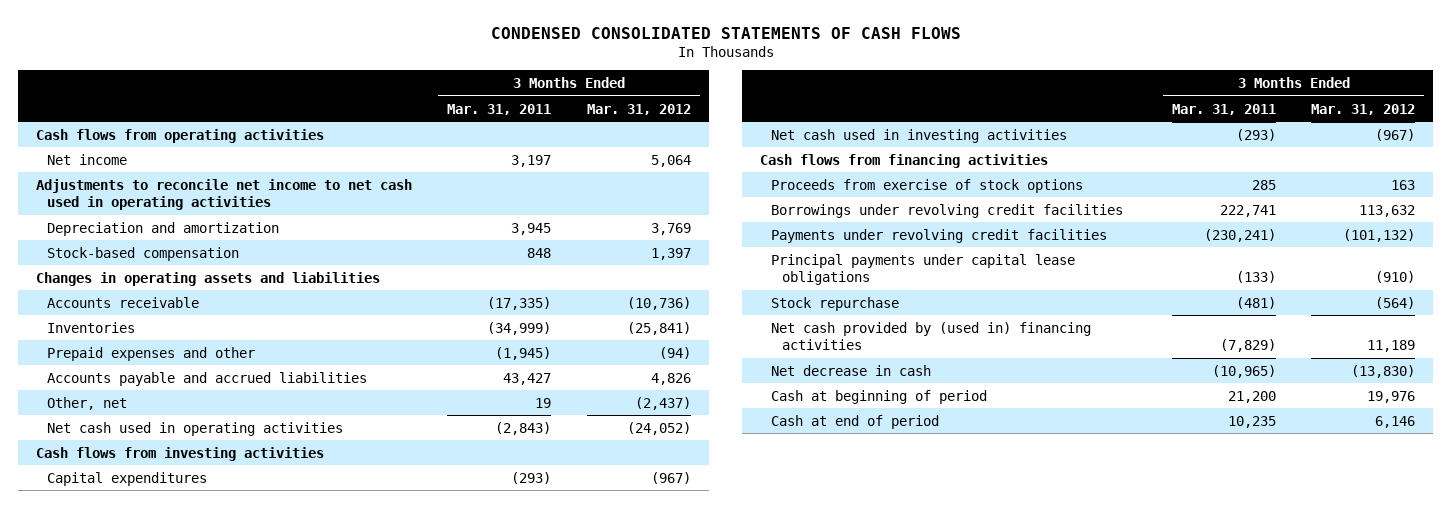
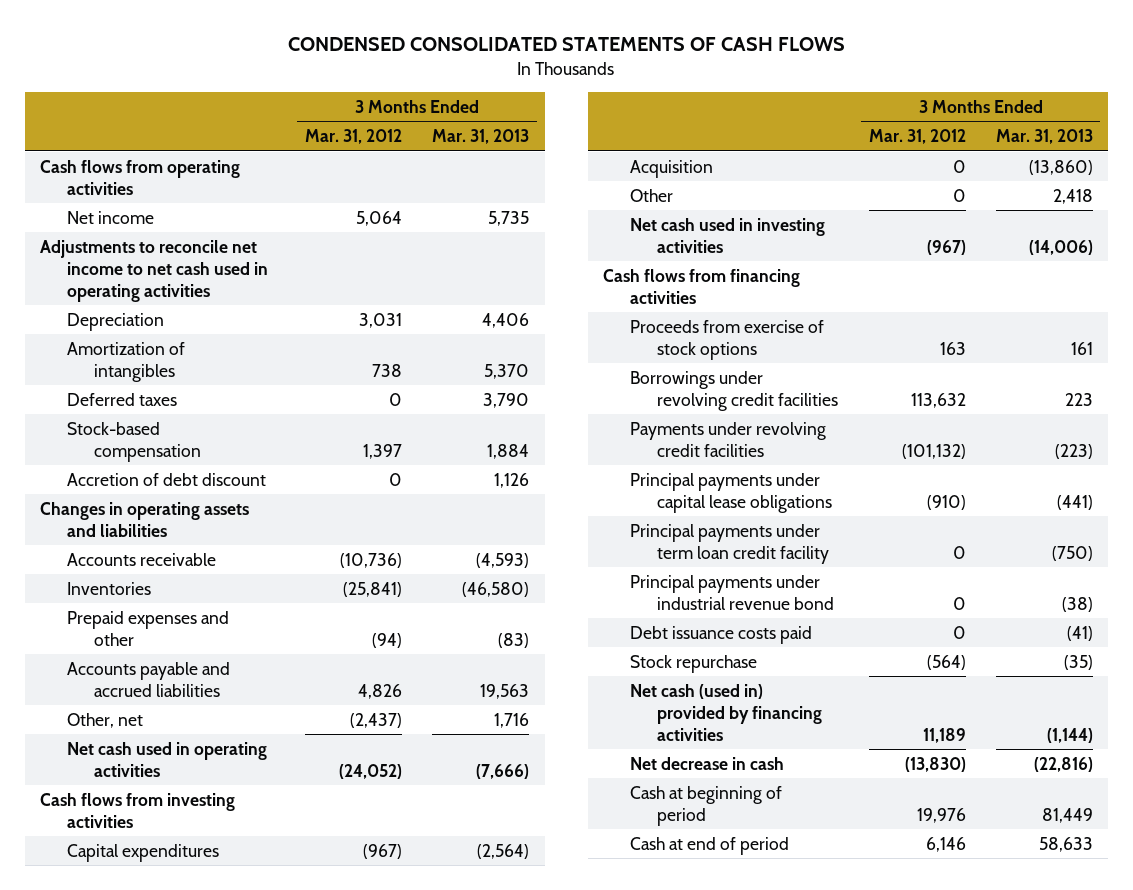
[447,103,552,115] Mar. 31, 2011 -> none
none -> [432,129,530,145] Mar. 31, 2013
[46,221,279,236] Depreciation and amortization -> none
none -> [66,312,164,331] Depreciation
none -> [66,341,185,382] Amortization of intangibles
none -> [66,392,177,406] Deferred taxes
none -> [66,472,266,486] Accretion of debt discount
none -> [630,159,714,178] Acquisition
none -> [630,188,674,202] Other
none -> [630,523,830,564] Principal payments under term loan credit facility
none -> [630,574,835,610] Principal payments under industrial revenue bond
none -> [630,625,813,644] Debt issuance costs paid
[771,321,1092,350] Net cash provided by (used in) financing activities -> [630,683,823,741] Net cash (used in) provided by financing activities

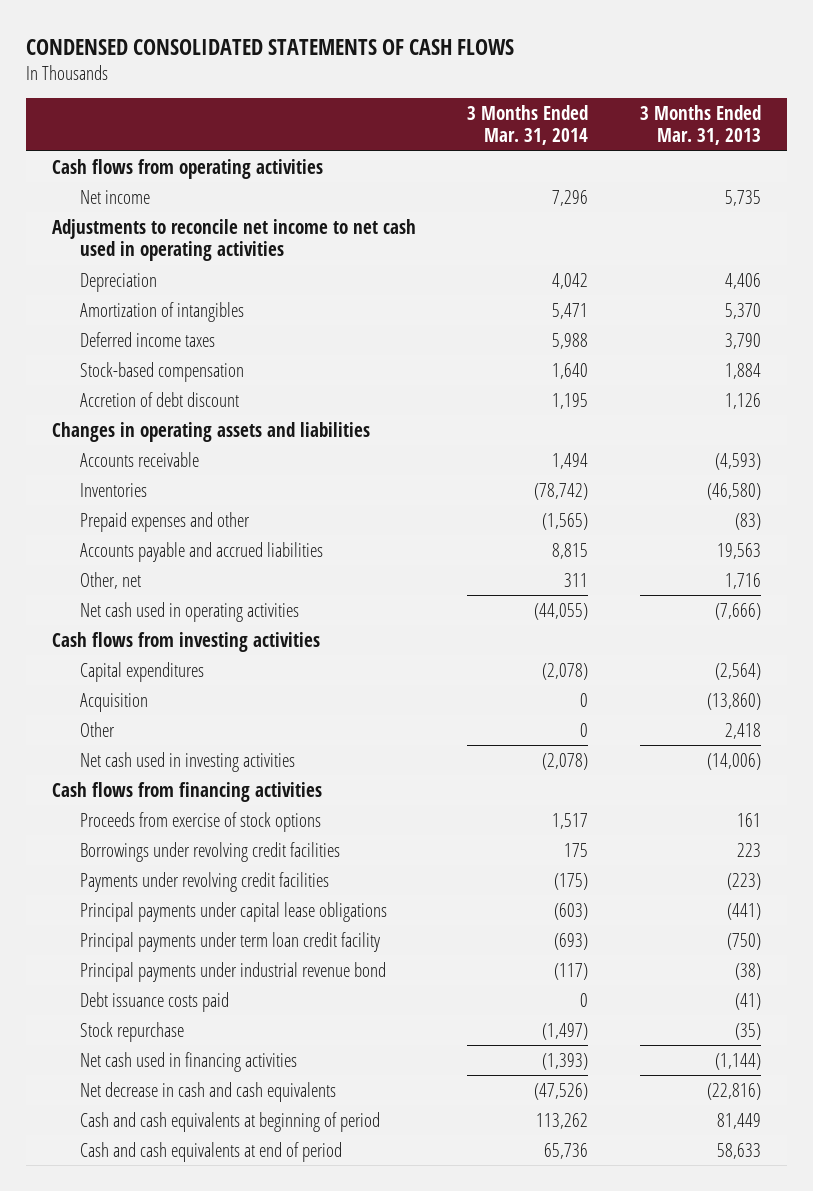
[305,129,403,145] Mar. 31, 2012 -> none
none -> [467,104,589,146] 3 Months Ended Mar. 31, 2014
[66,392,177,406] Deferred taxes -> [80,331,216,347] Deferred income taxes
[630,683,823,741] Net cash (used in) provided by financing activities -> [80,1051,298,1072] Net cash used in financing activities
[630,756,785,770] Net decrease in cash -> [80,1081,337,1102] Net decrease in cash and cash equivalents
[630,785,783,826] Cash at beginning of period -> [80,1111,381,1132] Cash and cash equivalents at beginning of period
[630,836,790,855] Cash at end of period -> [80,1141,343,1162] Cash and cash equivalents at end of period

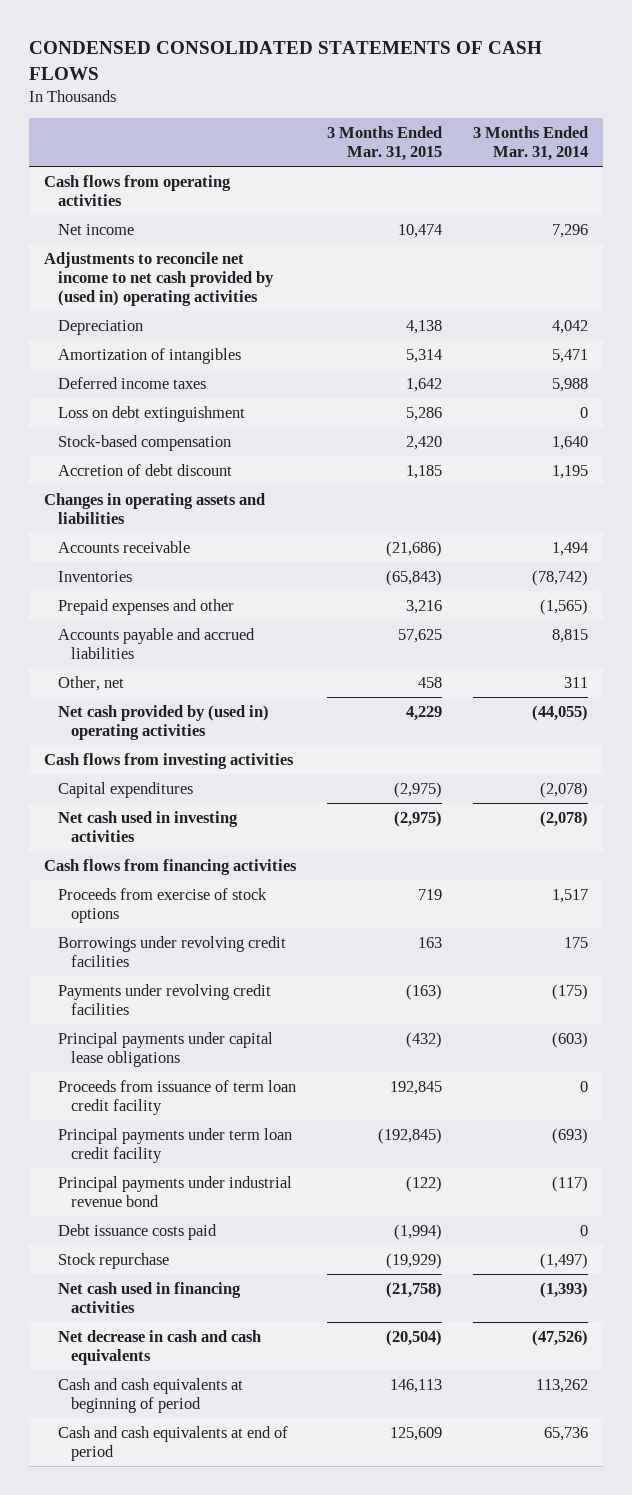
[639,104,761,146] 3 Months Ended Mar. 31, 2013 -> none
none -> [326,125,442,162] 3 Months Ended Mar. 31, 2015
[51,218,416,261] Adjustments to reconcile net income to net cash used in operating activities -> [44,251,274,307] Adjustments to reconcile net income to net cash provided by (used in) operating activities
none -> [57,405,245,422] Loss on debt extinguishment
[80,601,300,622] Net cash used in operating activities -> [57,704,269,740] Net cash provided by (used in) operating activities
[80,692,149,712] Acquisition -> none
[80,721,116,737] Other -> none
none -> [57,1079,296,1115] Proceeds from issuance of term loan credit facility

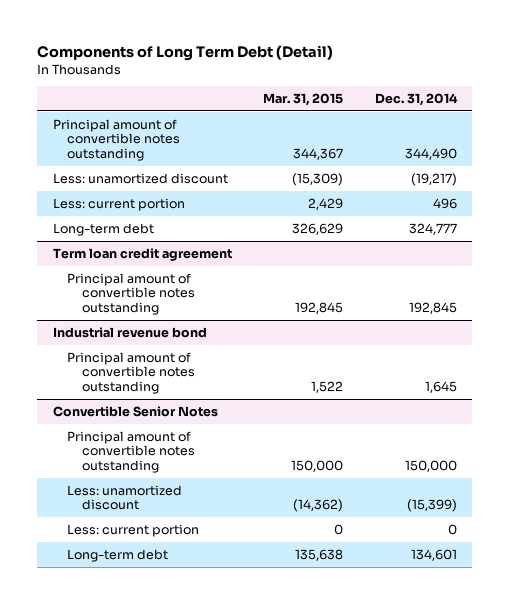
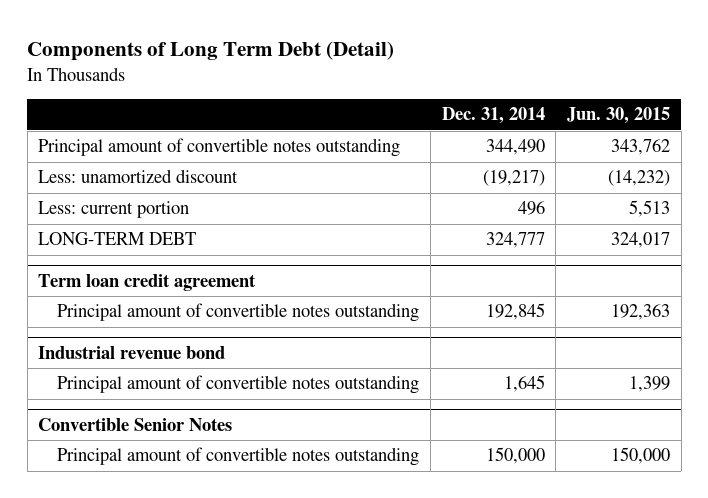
[263,93,344,107] Mar. 31, 2015 -> none
none -> [566,107,670,125] Jun. 30, 2015
[53,222,155,236] Long-term debt -> [38,232,197,246] LONG-TERM DEBT
[67,484,183,511] Less: unamortized discount -> none
[67,523,200,537] Less: current portion -> none
[67,548,169,562] Long-term debt -> none

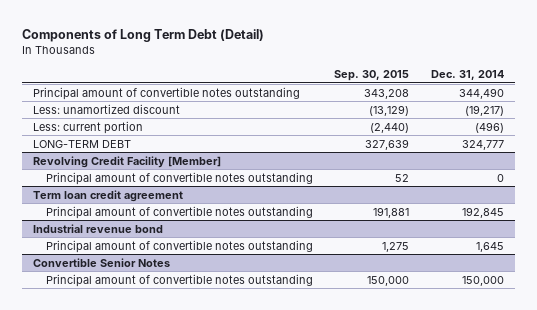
[566,107,670,125] Jun. 30, 2015 -> none
none -> [334,69,410,81] Sep. 30, 2015
[517,201,545,216] 496 -> [475,121,505,133] (496)
none -> [32,155,221,168] Revolving Credit Facility [Member]
none -> [45,171,313,185] Principal amount of convertible notes outstanding

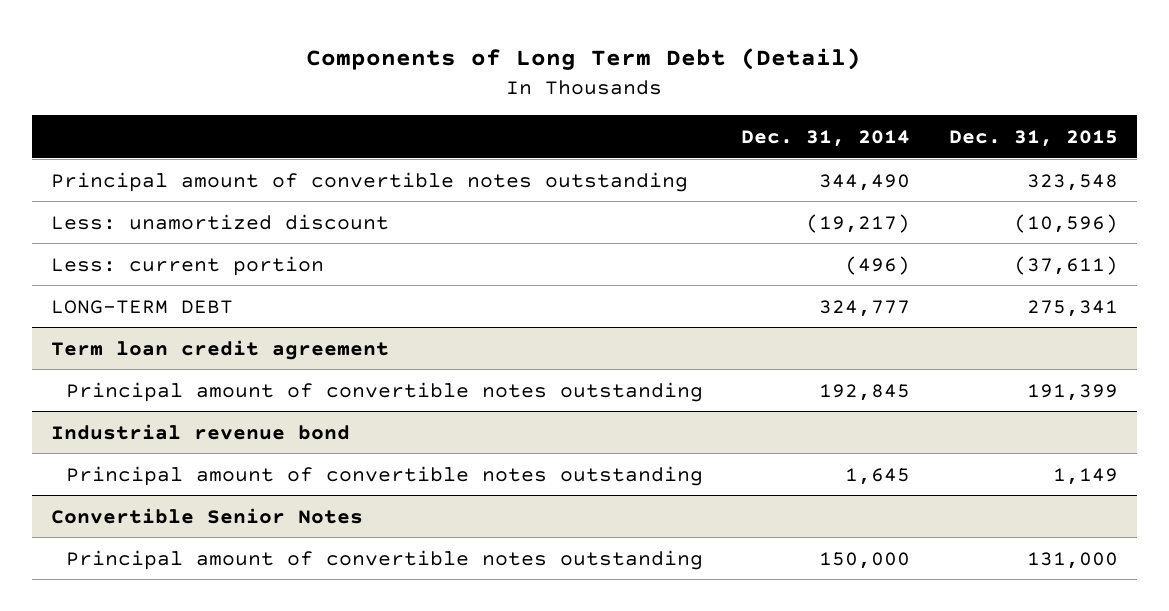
[334,69,410,81] Sep. 30, 2015 -> none
none -> [948,130,1118,148] Dec. 31, 2015
[32,155,221,168] Revolving Credit Facility [Member] -> none
[45,171,313,185] Principal amount of convertible notes outstanding -> none

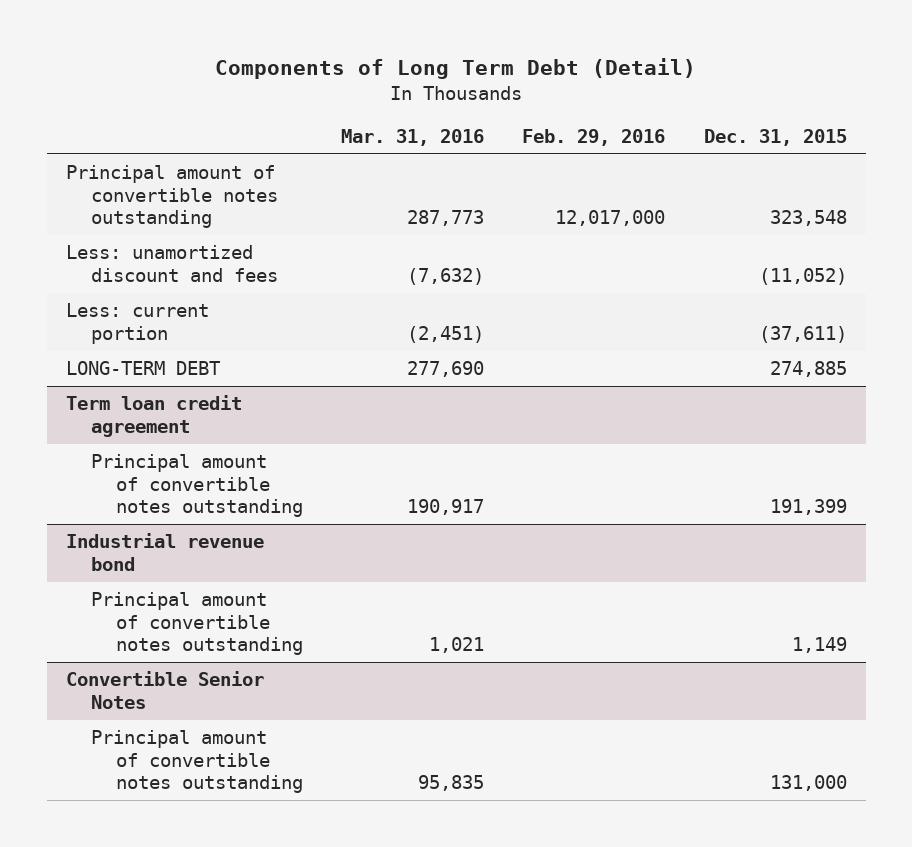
[741,130,911,148] Dec. 31, 2014 -> none
none -> [341,128,485,146] Mar. 31, 2016
none -> [522,128,666,146] Feb. 29, 2016
[50,213,389,230] Less: unamortized discount -> [65,245,278,282] Less: unamortized discount and fees
[1013,213,1118,233] (10,596) -> [758,267,847,285] (11,052)
[1026,299,1118,317] 275,341 -> [769,361,847,378] 274,885

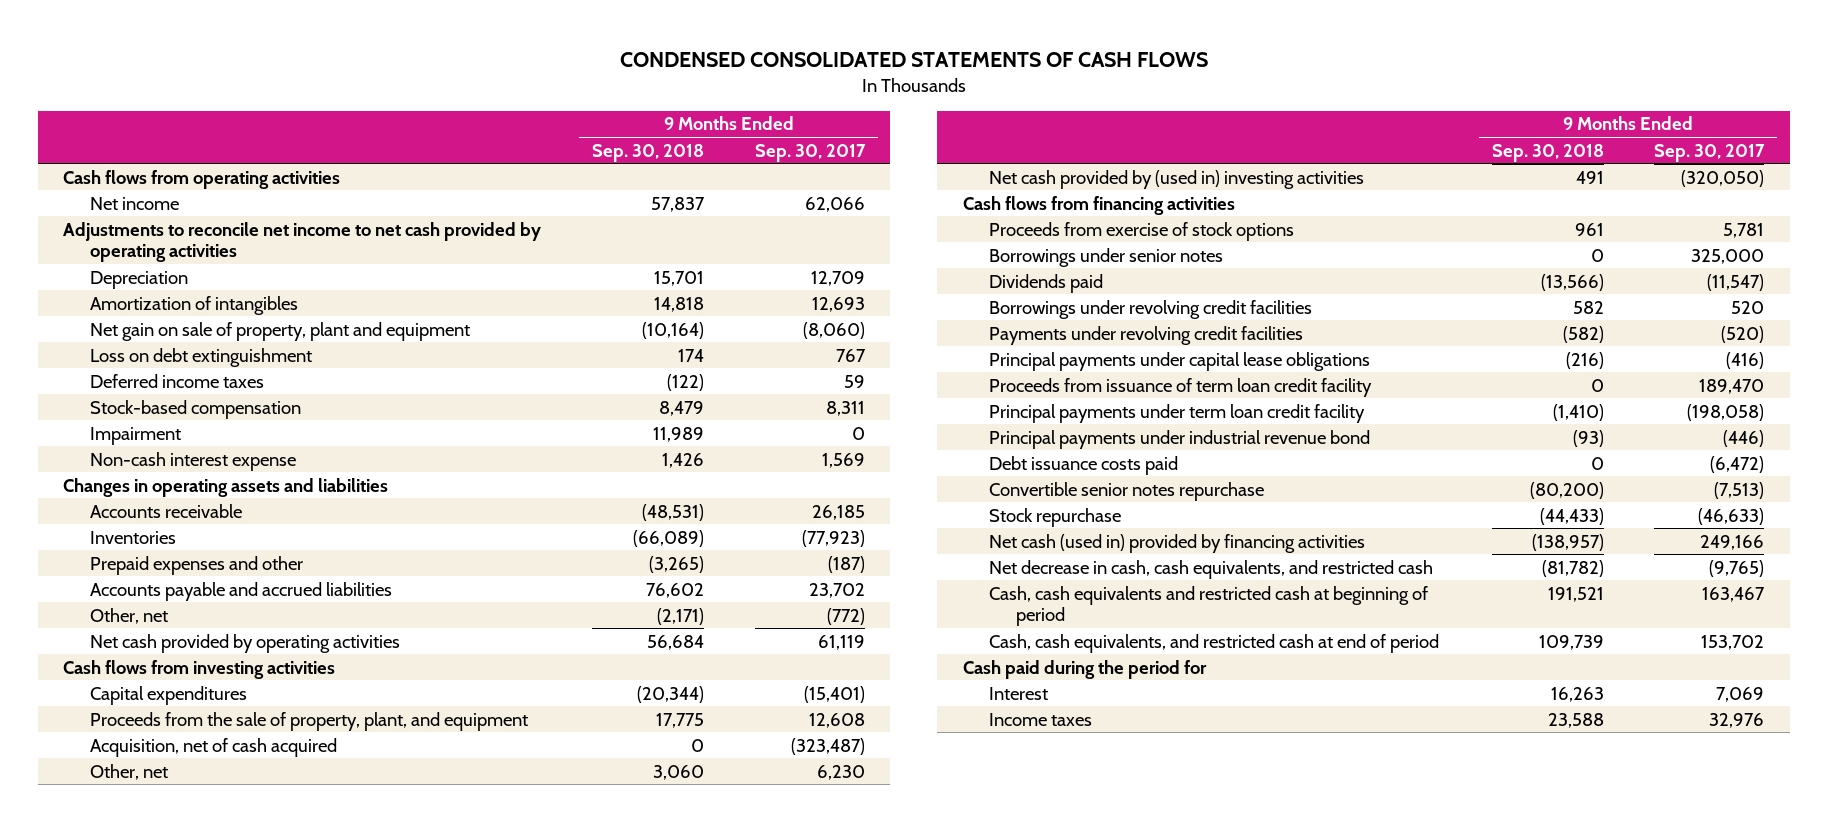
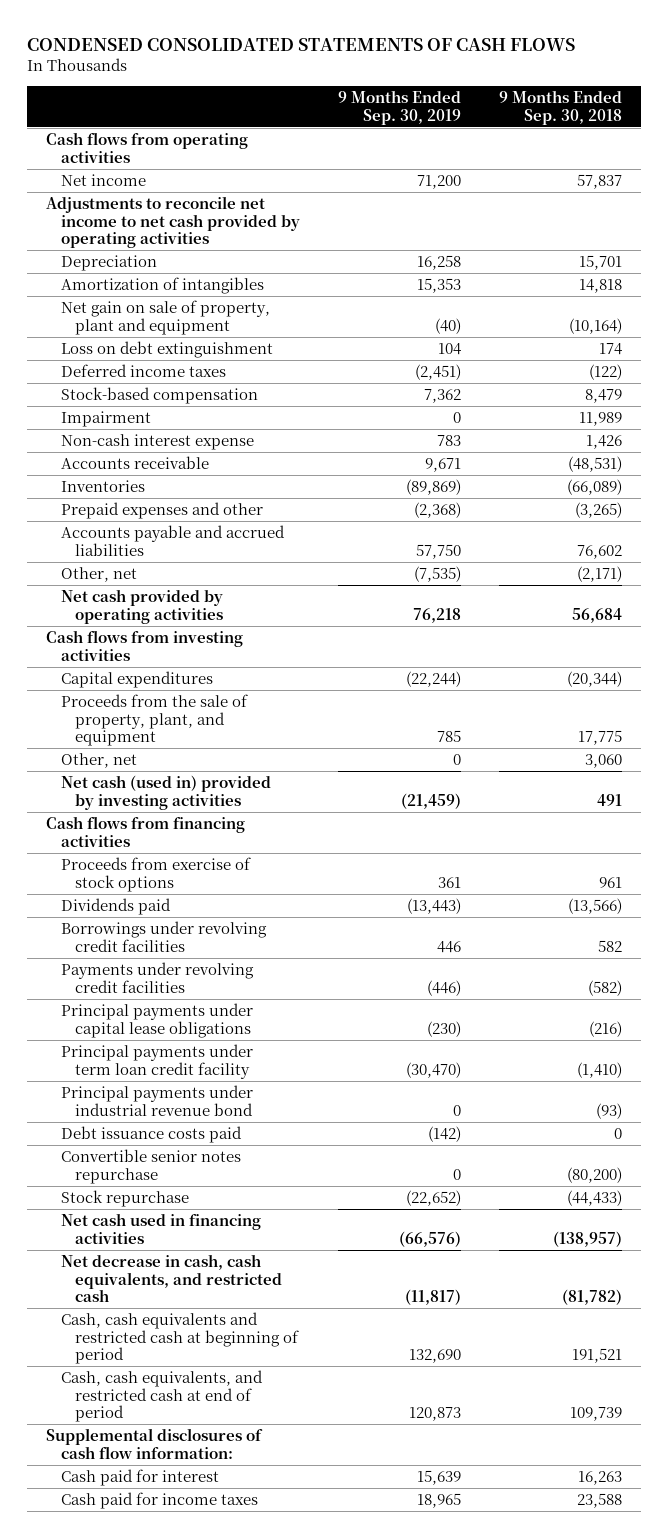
[754,143,866,162] Sep. 30, 2017 -> none
none -> [337,90,461,125] 9 Months Ended Sep. 30, 2019
[63,477,389,497] Changes in operating assets and liabilities -> none
[89,737,337,757] Acquisition, net of cash acquired -> none
[989,169,1365,189] Net cash provided by (used in) investing activities -> [60,774,271,810] Net cash (used in) provided by investing activities
[989,247,1224,267] Borrowings under senior notes -> none
[989,377,1373,397] Proceeds from issuance of term loan credit facility -> none
[989,533,1366,553] Net cash (used in) provided by financing activities -> [60,1212,261,1244] Net cash used in financing activities
[962,659,1207,679] Cash paid during the period for -> none
none -> [46,1427,264,1459] Supplemental disclosures of cash flow information:
[989,686,1049,700] Interest -> [60,1468,219,1486] Cash paid for interest
[989,712,1093,726] Income taxes -> [60,1491,258,1509] Cash paid for income taxes

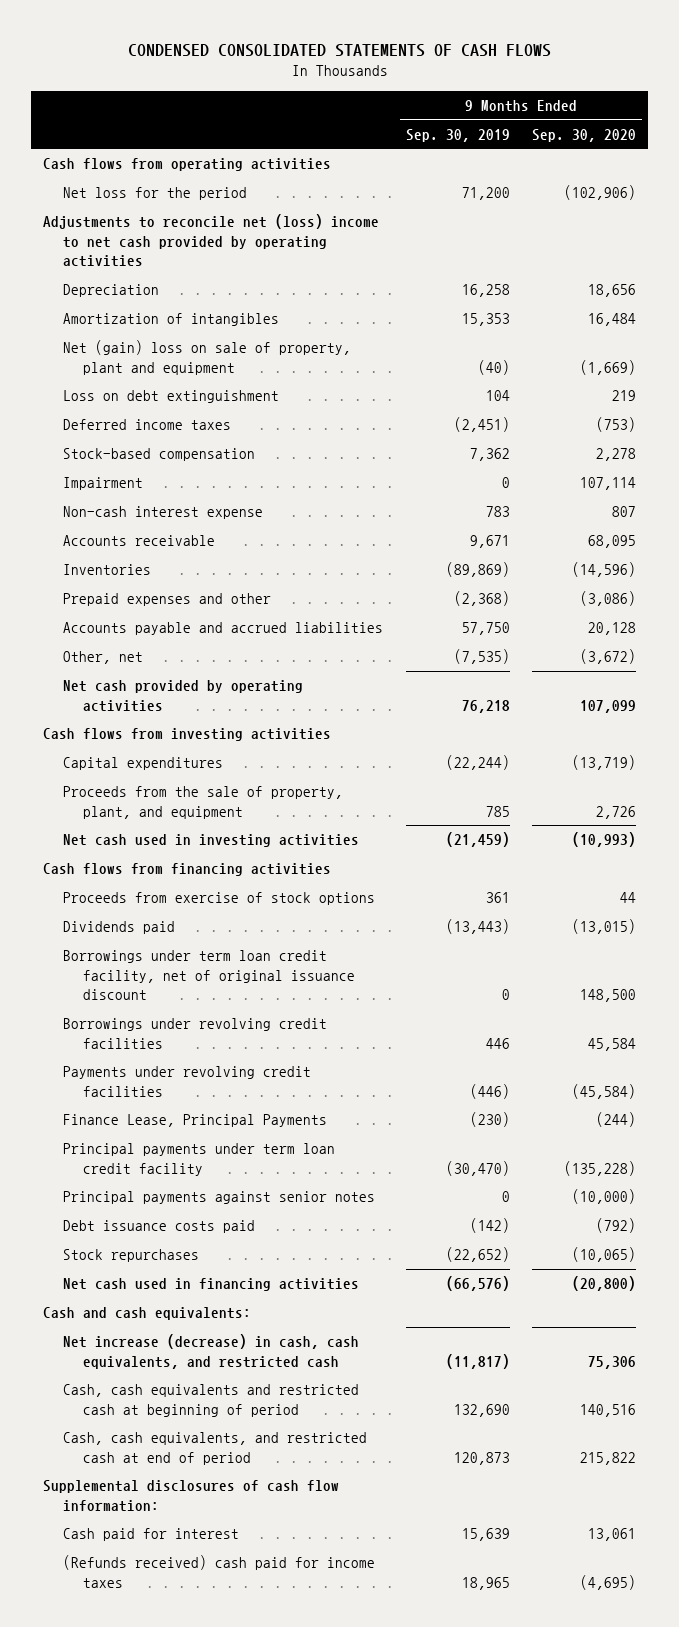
[498,90,622,125] 9 Months Ended Sep. 30, 2018 -> none
none -> [532,128,637,142] Sep. 30, 2020
[60,173,146,186] Net income -> [62,187,247,201] Net loss for the period
[46,195,300,249] Adjustments to reconcile net income to net cash provided by operating activities -> [42,214,379,268] Adjustments to reconcile net (loss) income to net cash provided by operating activities
[60,299,270,335] Net gain on sale of property, plant and equipment -> [62,340,351,375] Net (gain) loss on sale of property, plant and equipment
[60,752,137,768] Other, net -> none
[60,774,271,810] Net cash (used in) provided by investing activities -> [62,834,359,848] Net cash used in investing activities
none -> [62,950,356,1001] Borrowings under term loan credit facility, net of original issuance discount
[60,1002,253,1038] Principal payments under capital lease obligations -> none
none -> [62,1114,327,1128] Finance Lease, Principal Payments
[60,1084,253,1116] Principal payments under industrial revenue bond -> none
none -> [62,1191,375,1205] Principal payments against senior notes
[60,1148,241,1184] Convertible senior notes repurchase -> none
[60,1189,189,1207] Stock repurchase -> [62,1249,199,1263] Stock repurchases
none -> [42,1307,251,1321] Cash and cash equivalents:
[60,1253,282,1303] Net decrease in cash, cash equivalents, and restricted cash -> [62,1334,359,1369] Net increase (decrease) in cash, cash equivalents, and restricted cash
[60,1491,258,1509] Cash paid for income taxes -> [62,1555,375,1588] (Refunds received) cash paid for income taxes

